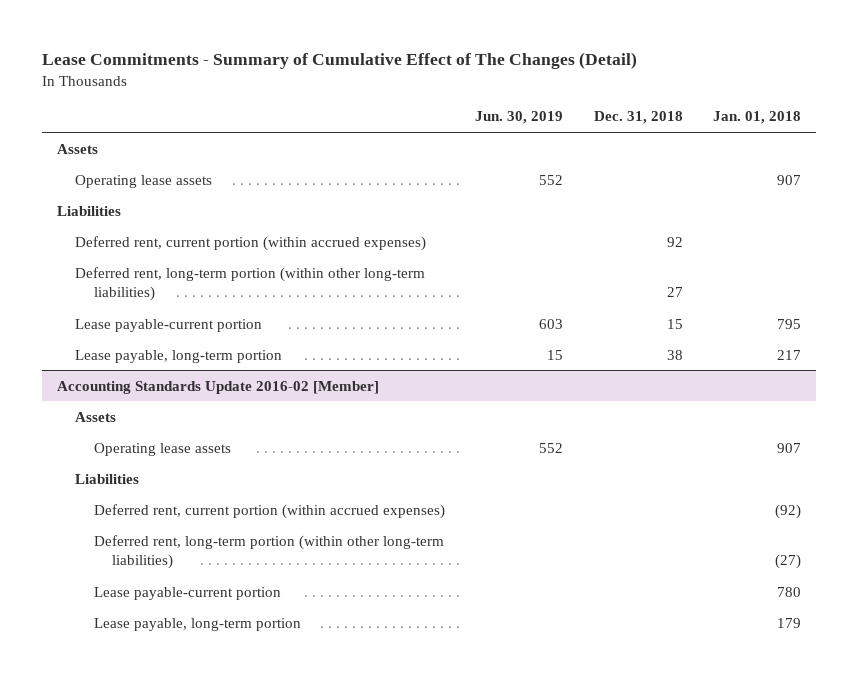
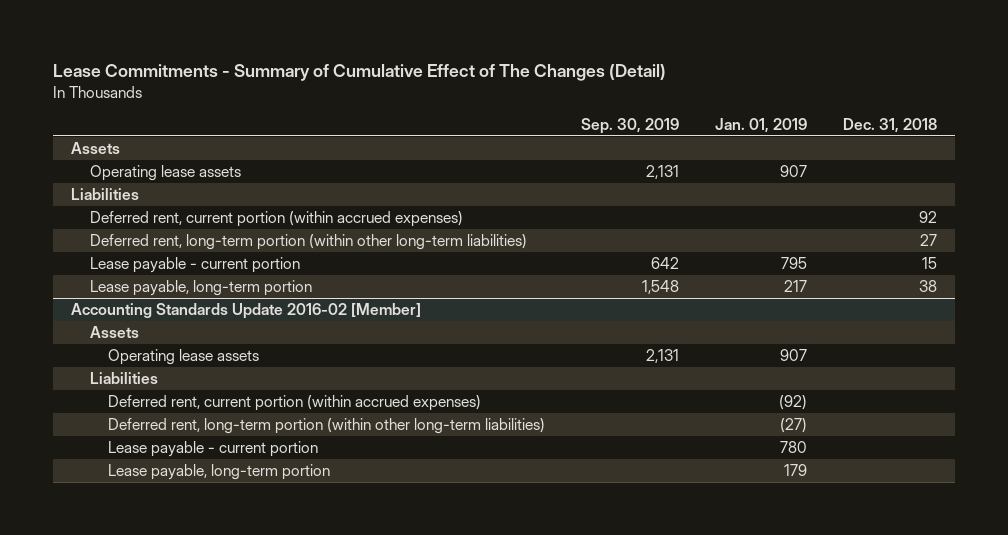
[475,111,564,125] Jun. 30, 2019 -> none
[712,111,801,125] Jan. 01, 2018 -> none
none -> [581,117,680,134] Sep. 30, 2019
none -> [715,117,808,133] Jan. 01, 2019
[75,318,263,332] Lease payable-current portion -> [89,256,300,273] Lease payable - current portion
[93,586,281,600] Lease payable-current portion -> [108,440,319,457] Lease payable - current portion

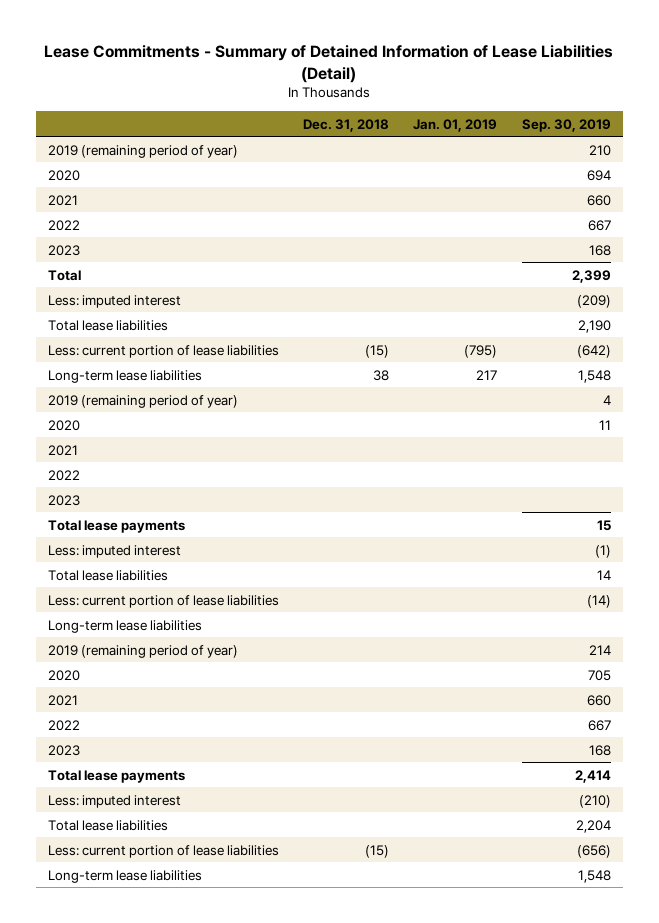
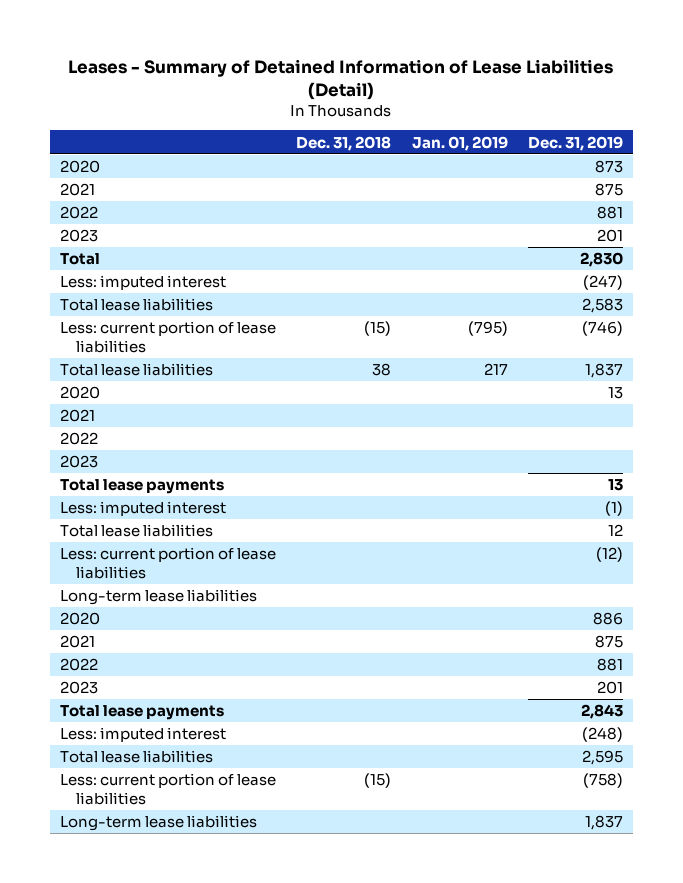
[44,45,614,83] Lease Commitments - Summary of Detained Information of Lease Liabilities (Detail) -> [68,58,614,100] Leases - Summary of Detained Information of Lease Liabilities (Detail)
[521,118,611,132] Sep. 30, 2019 -> none
none -> [527,135,623,151] Dec. 31, 2019
[48,144,239,158] 2019 (remaining period of year) -> none
[48,394,239,408] 2019 (remaining period of year) -> none
[48,369,203,383] Long-term lease liabilities -> [59,363,213,377] Total lease liabilities
[48,644,239,658] 2019 (remaining period of year) -> none

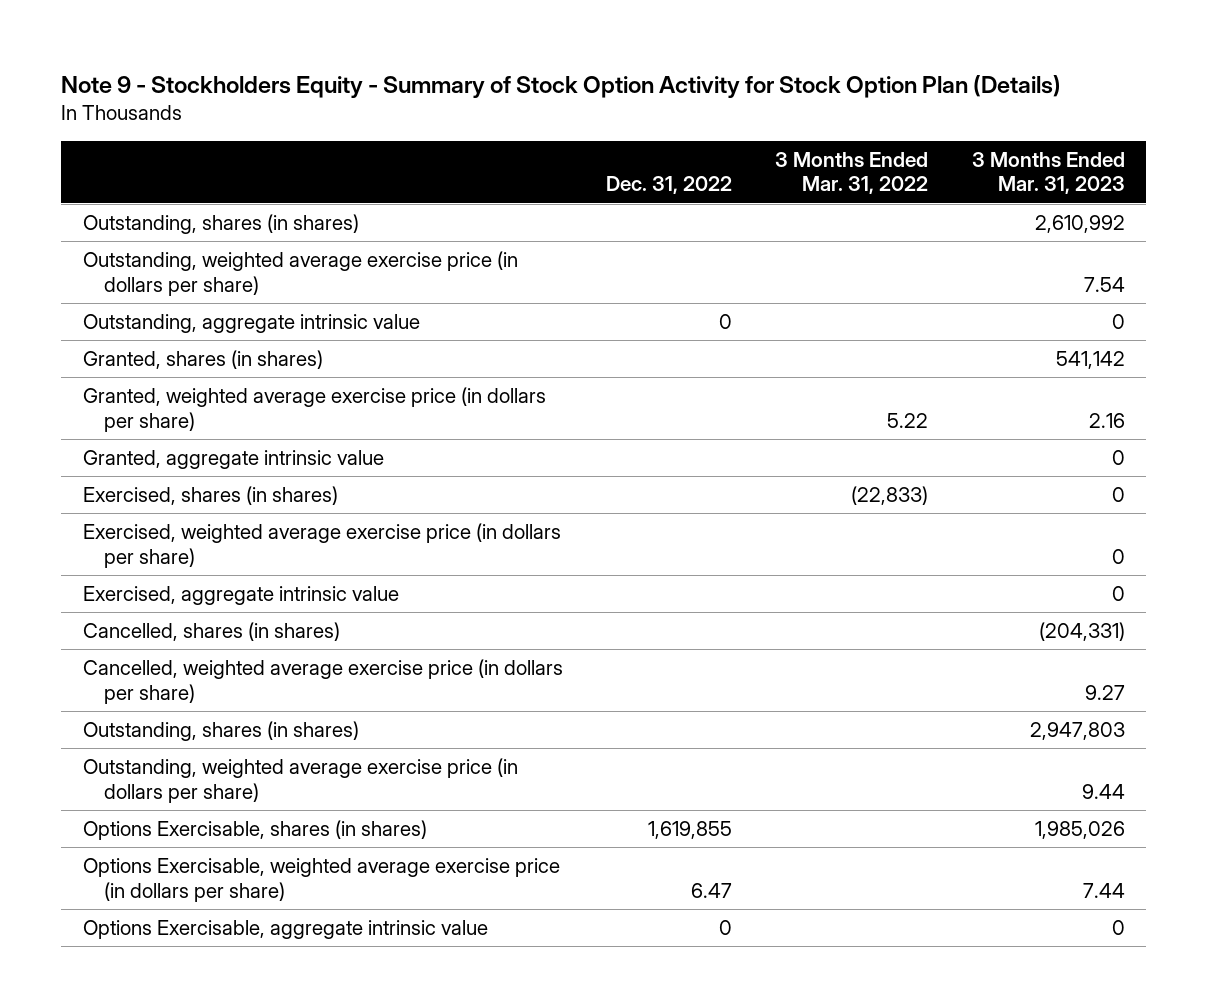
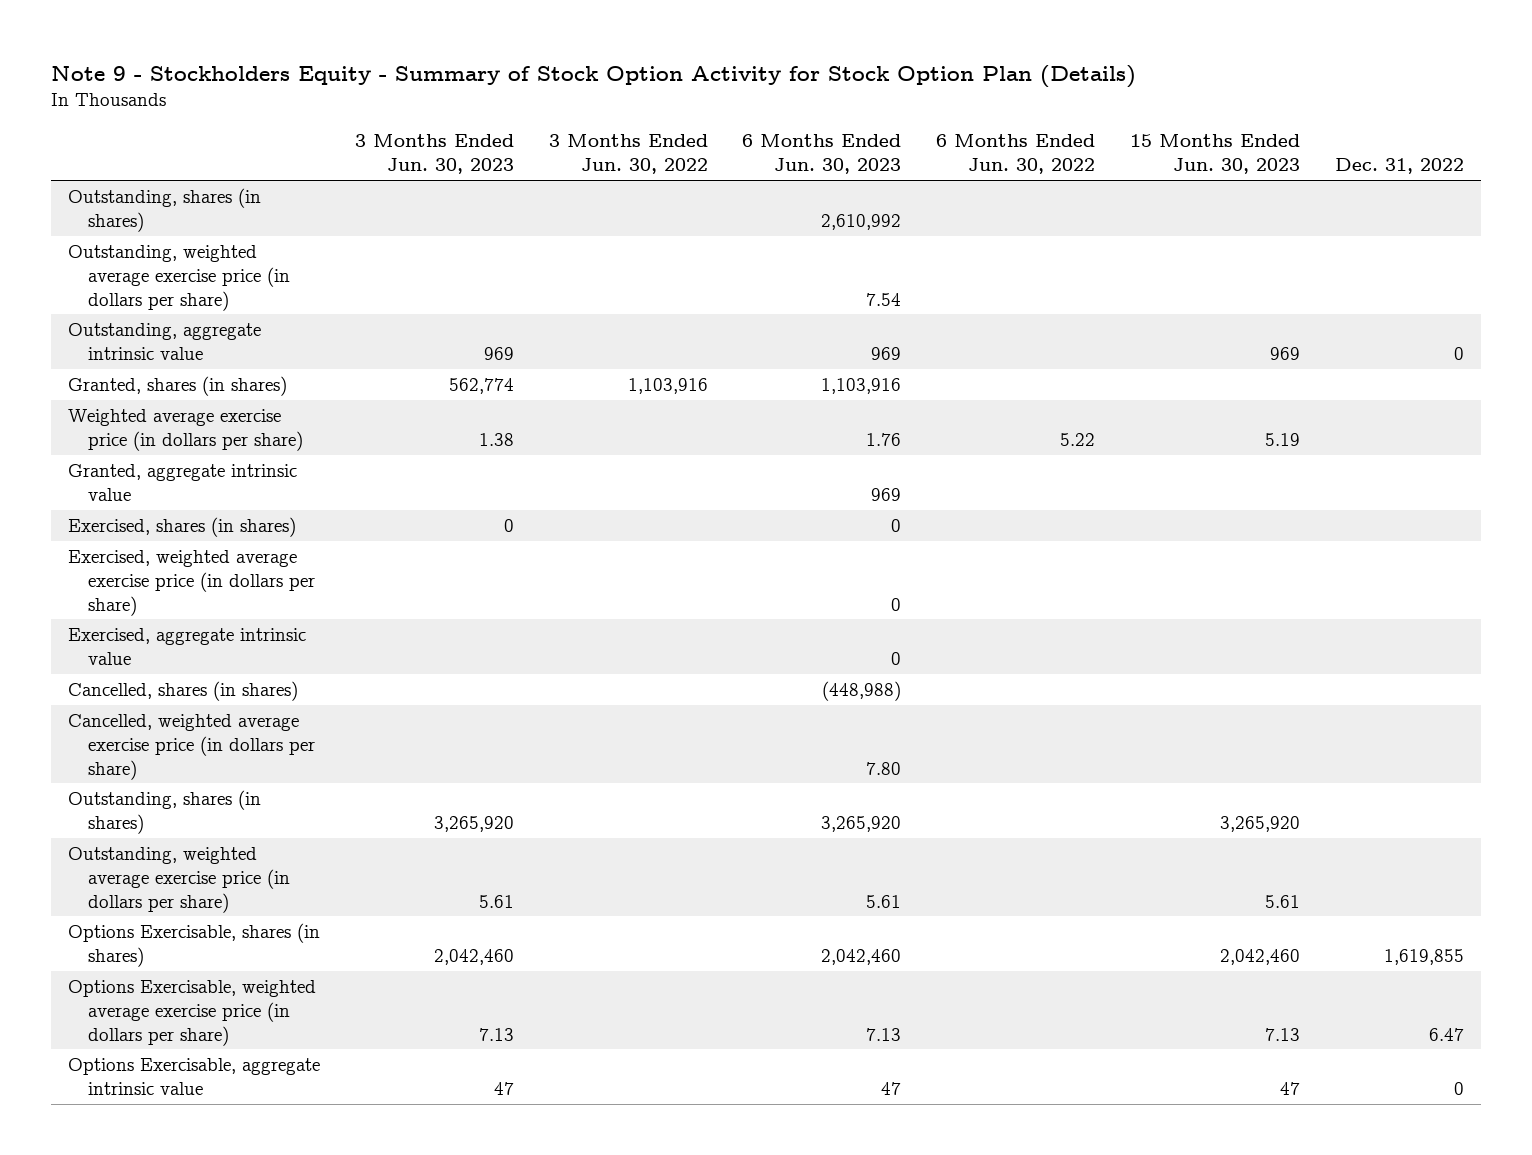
[775,151,929,195] 3 Months Ended Mar. 31, 2022 -> none
[971,151,1125,195] 3 Months Ended Mar. 31, 2023 -> none
none -> [354,134,514,175] 3 Months Ended Jun. 30, 2023
none -> [548,134,708,175] 3 Months Ended Jun. 30, 2022
none -> [742,134,902,175] 6 Months Ended Jun. 30, 2023
none -> [936,134,1096,175] 6 Months Ended Jun. 30, 2022
none -> [1129,134,1300,175] 15 Months Ended Jun. 30, 2023
[82,387,546,432] Granted, weighted average exercise price (in dollars per share) -> [68,408,303,451] Weighted average exercise price (in dollars per share)

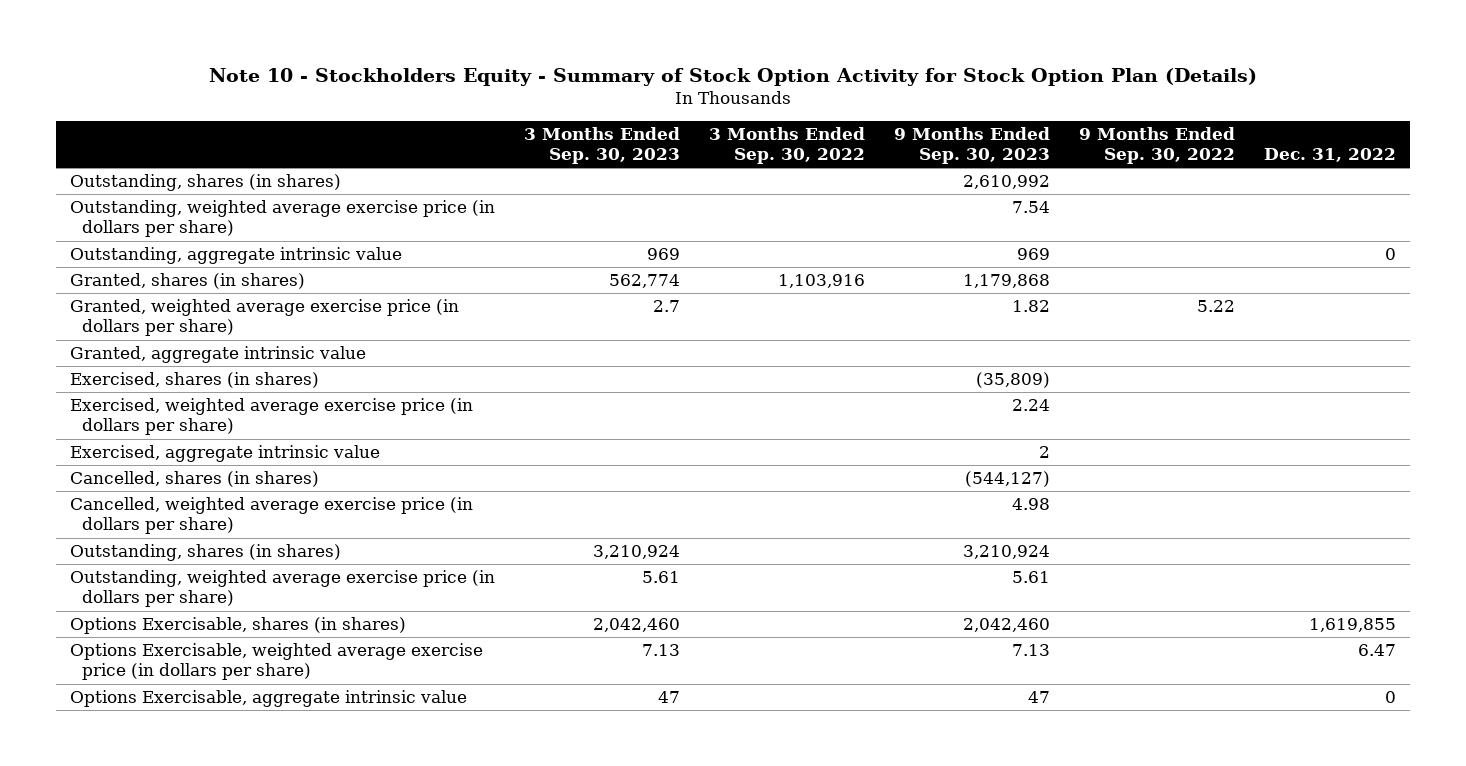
[50,64,1136,88] Note 9 - Stockholders Equity - Summary of Stock Option Activity for Stock Option Plan (Details) -> [209,67,1258,86] Note 10 - Stockholders Equity - Summary of Stock Option Activity for Stock Option Plan (Details)
[354,134,514,175] 3 Months Ended Jun. 30, 2023 -> none
[548,134,708,175] 3 Months Ended Jun. 30, 2022 -> none
[742,134,902,175] 6 Months Ended Jun. 30, 2023 -> none
[936,134,1096,175] 6 Months Ended Jun. 30, 2022 -> none
[1129,134,1300,175] 15 Months Ended Jun. 30, 2023 -> none
none -> [524,126,681,164] 3 Months Ended Sep. 30, 2023
none -> [709,126,866,164] 3 Months Ended Sep. 30, 2022
none -> [894,126,1051,164] 9 Months Ended Sep. 30, 2023
none -> [1078,126,1235,164] 9 Months Ended Sep. 30, 2022
[68,408,303,451] Weighted average exercise price (in dollars per share) -> [70,299,460,337] Granted, weighted average exercise price (in dollars per share)

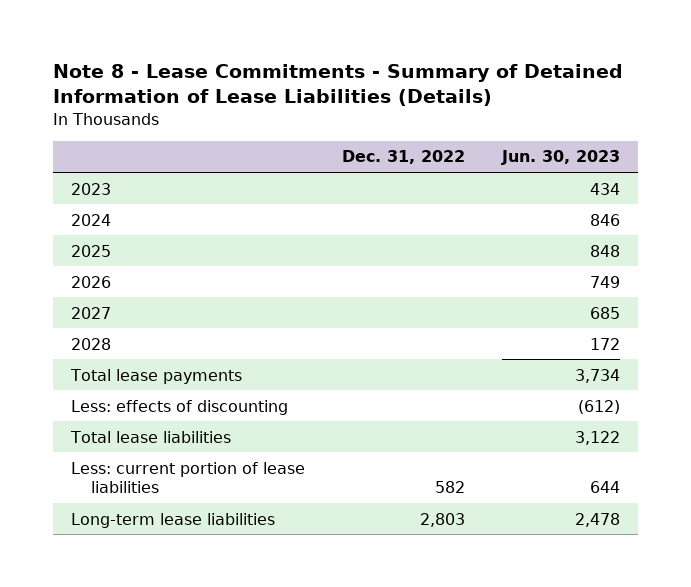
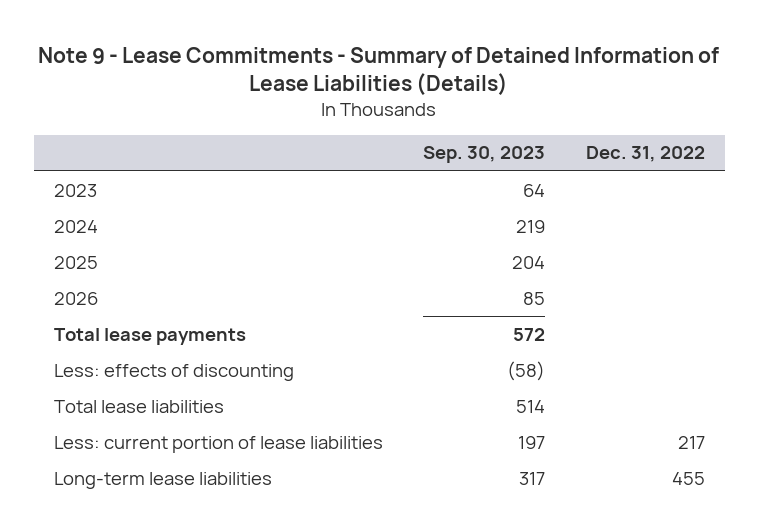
[52,63,623,106] Note 8 - Lease Commitments - Summary of Detained Information of Lease Liabilities (Details) -> [38,46,720,96] Note 9 - Lease Commitments - Summary of Detained Information of Lease Liabilities (Details)
[500,150,620,166] Jun. 30, 2023 -> none
none -> [423,146,546,164] Sep. 30, 2023
[71,306,112,319] 2027 -> none
[71,337,112,350] 2028 -> none
[434,481,465,494] 582 -> [677,435,705,449] 217
[419,512,465,527] 2,803 -> [671,471,705,485] 455

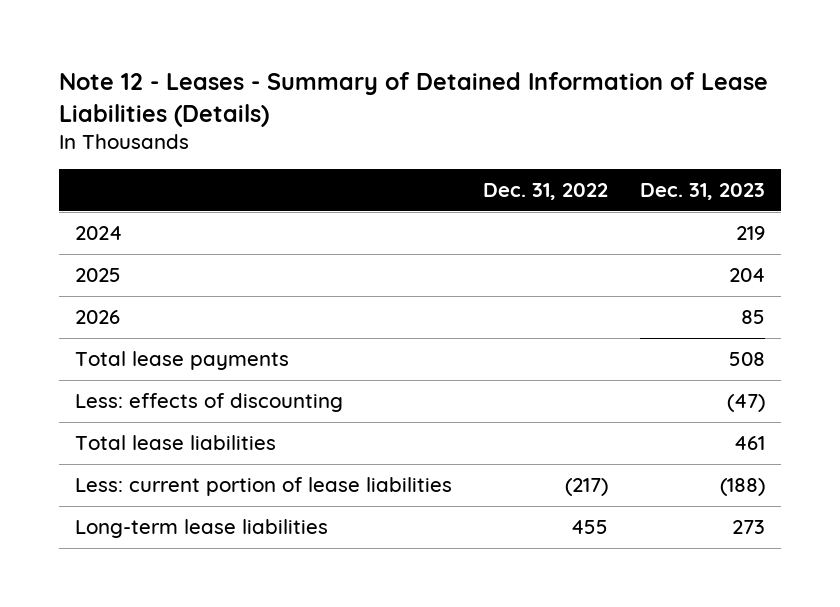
[38,46,720,96] Note 9 - Lease Commitments - Summary of Detained Information of Lease Liabilities (Details) -> [58,72,768,127] Note 12 - Leases - Summary of Detained Information of Lease Liabilities (Details)
[423,146,546,164] Sep. 30, 2023 -> none
none -> [640,183,766,201] Dec. 31, 2023
[54,183,98,197] 2023 -> none
[677,435,705,449] 217 -> [565,478,609,497] (217)

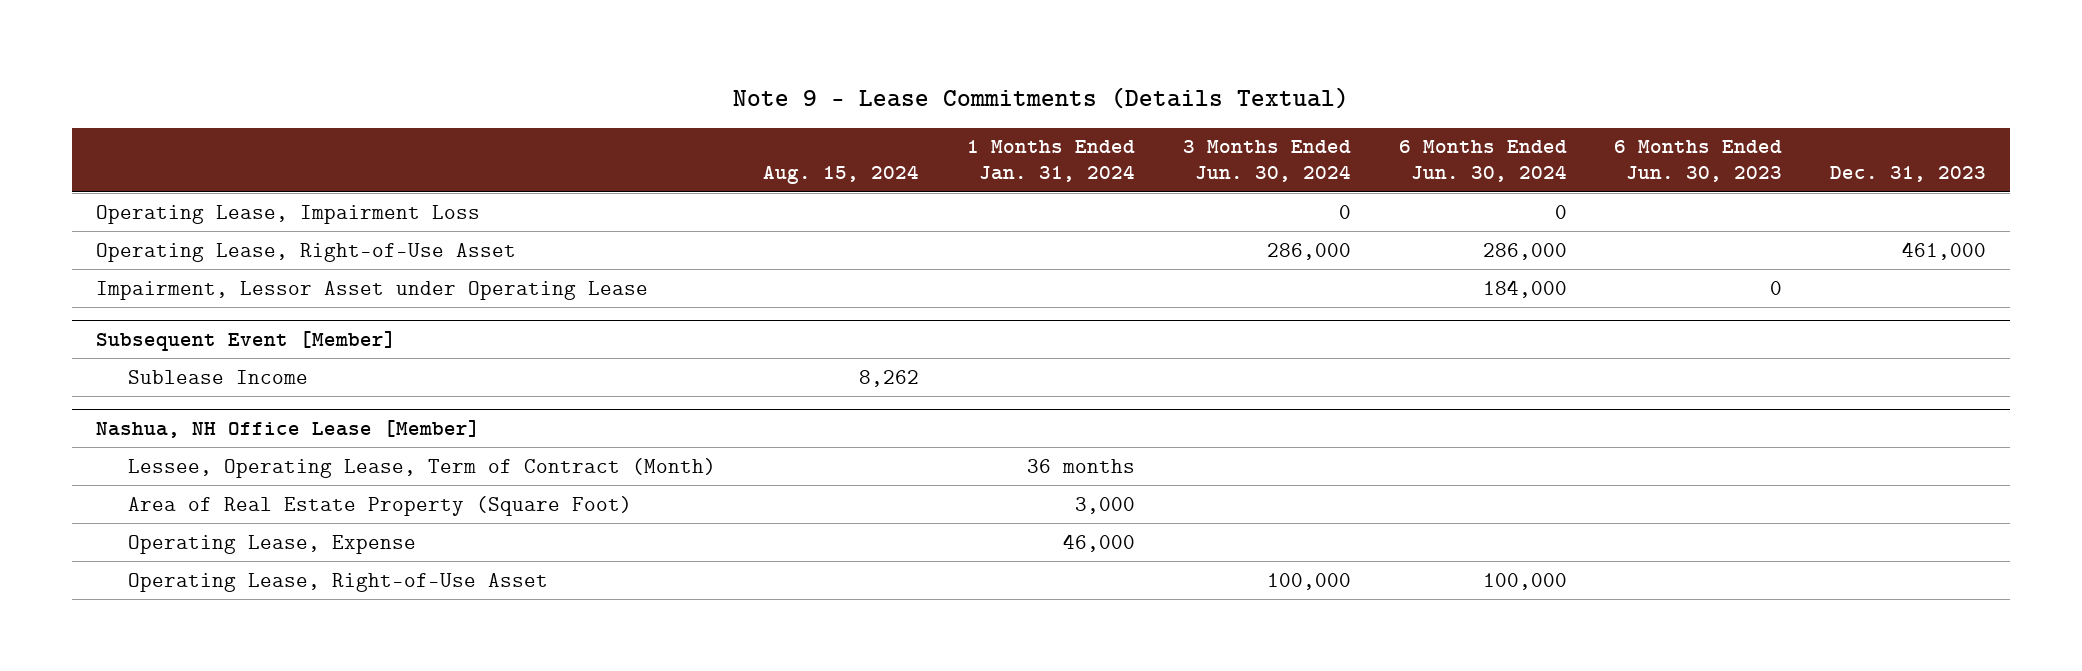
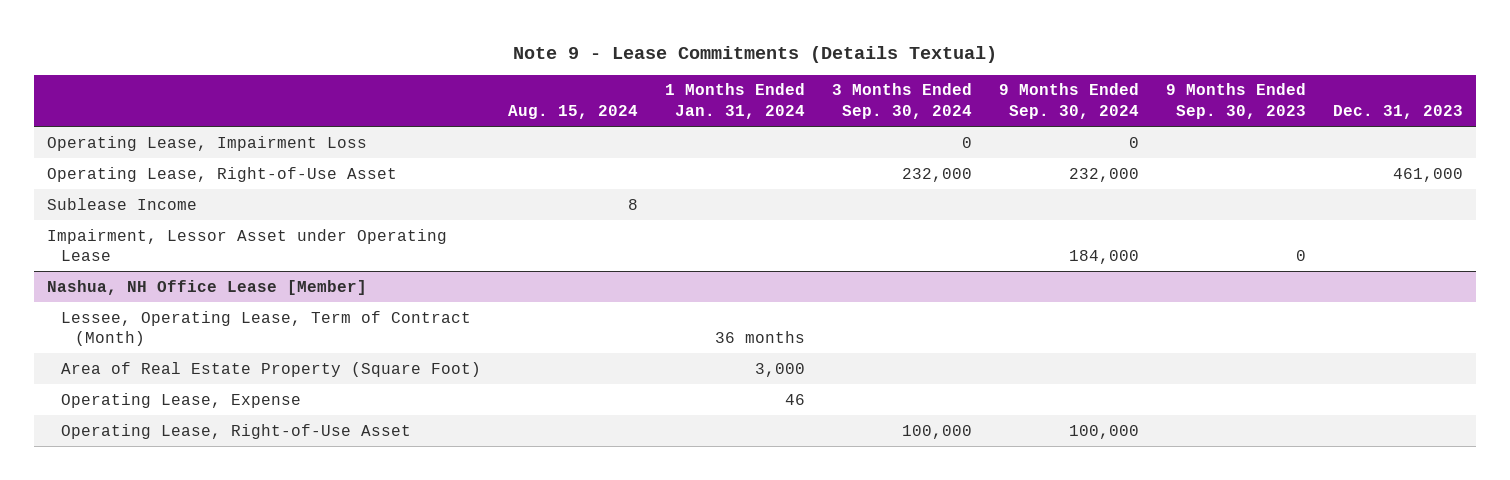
[1182,140,1351,183] 3 Months Ended Jun. 30, 2024 -> none
[1398,140,1567,183] 6 Months Ended Jun. 30, 2024 -> none
[1614,140,1783,183] 6 Months Ended Jun. 30, 2023 -> none
none -> [831,83,972,119] 3 Months Ended Sep. 30, 2024
none -> [998,83,1139,119] 9 Months Ended Sep. 30, 2024
none -> [1165,83,1306,119] 9 Months Ended Sep. 30, 2023
none -> [47,197,198,210] Sublease Income
[95,330,396,351] Subsequent Event [Member] -> none
[127,369,308,384] Sublease Income -> none
[1063,533,1136,552] 46,000 -> [784,393,805,405] 46

